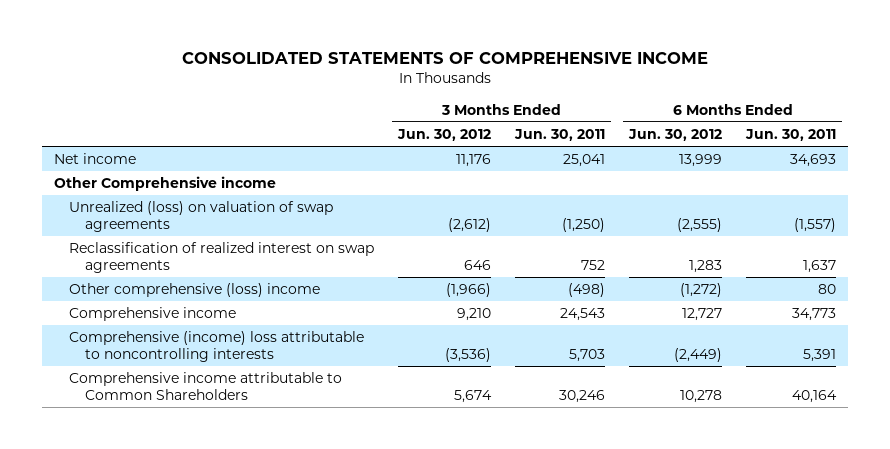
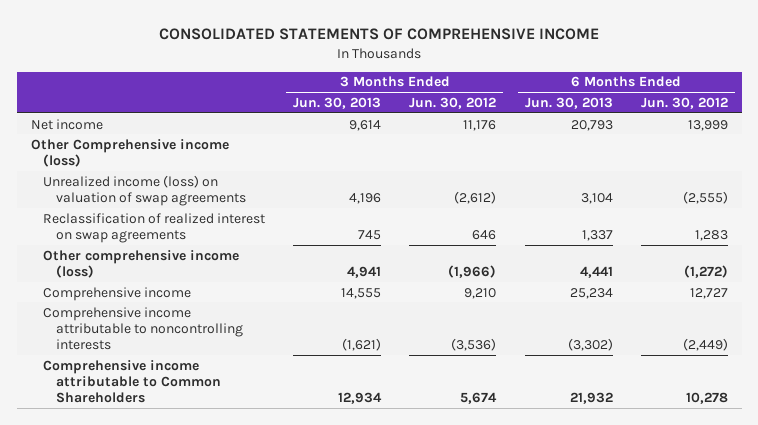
[514,129,606,142] Jun. 30, 2011 -> none
[745,129,837,142] Jun. 30, 2011 -> none
none -> [293,96,382,109] Jun. 30, 2013
none -> [524,96,613,109] Jun. 30, 2013
[53,176,276,192] Other Comprehensive income -> [30,138,229,168] Other Comprehensive income (loss)
[69,201,334,232] Unrealized (loss) on valuation of swap agreements -> [43,174,246,207] Unrealized income (loss) on valuation of swap agreements
[69,283,321,298] Other comprehensive (loss) income -> [43,249,240,279] Other comprehensive income (loss)
[69,331,365,362] Comprehensive (income) loss attributable to noncontrolling interests -> [43,306,243,351] Comprehensive income attributable to noncontrolling interests

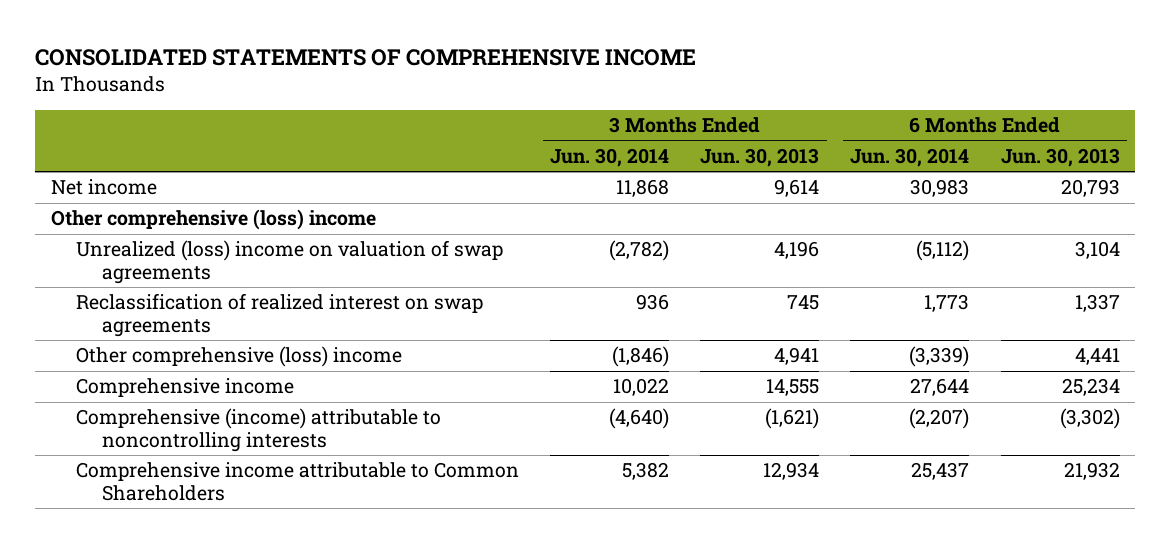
[409,96,497,109] Jun. 30, 2012 -> none
[640,96,728,109] Jun. 30, 2012 -> none
none -> [550,148,670,168] Jun. 30, 2014
none -> [850,148,970,168] Jun. 30, 2014
[30,138,229,168] Other Comprehensive income (loss) -> [50,209,376,231] Other comprehensive (loss) income
[43,174,246,207] Unrealized income (loss) on valuation of swap agreements -> [76,240,504,284] Unrealized (loss) income on valuation of swap agreements
[43,249,240,279] Other comprehensive income (loss) -> [76,346,403,368] Other comprehensive (loss) income
[43,306,243,351] Comprehensive income attributable to noncontrolling interests -> [76,408,442,452] Comprehensive (income) attributable to noncontrolling interests

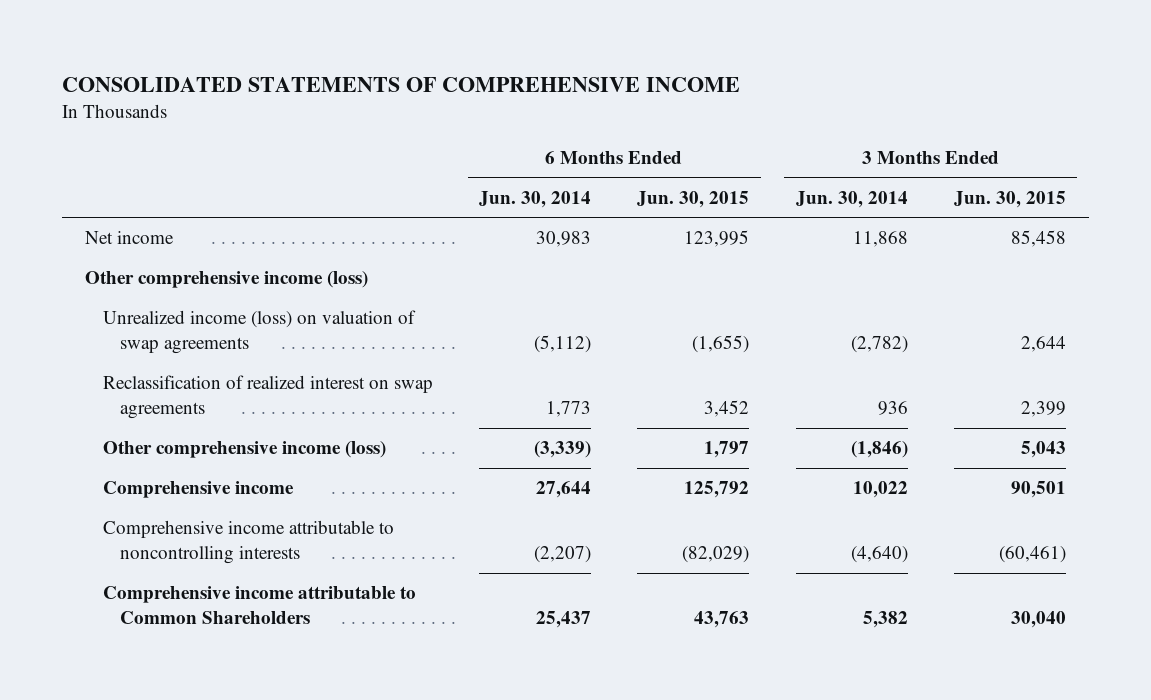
[700,148,820,168] Jun. 30, 2013 -> none
[1000,148,1120,168] Jun. 30, 2013 -> none
none -> [637,190,750,208] Jun. 30, 2015
none -> [953,190,1066,208] Jun. 30, 2015
[50,209,376,231] Other comprehensive (loss) income -> [85,271,369,289] Other comprehensive income (loss)
[76,240,504,284] Unrealized (loss) income on valuation of swap agreements -> [102,310,416,355] Unrealized income (loss) on valuation of swap agreements
[76,346,403,368] Other comprehensive (loss) income -> [102,441,386,459] Other comprehensive income (loss)
[76,408,442,452] Comprehensive (income) attributable to noncontrolling interests -> [102,520,394,565] Comprehensive income attributable to noncontrolling interests

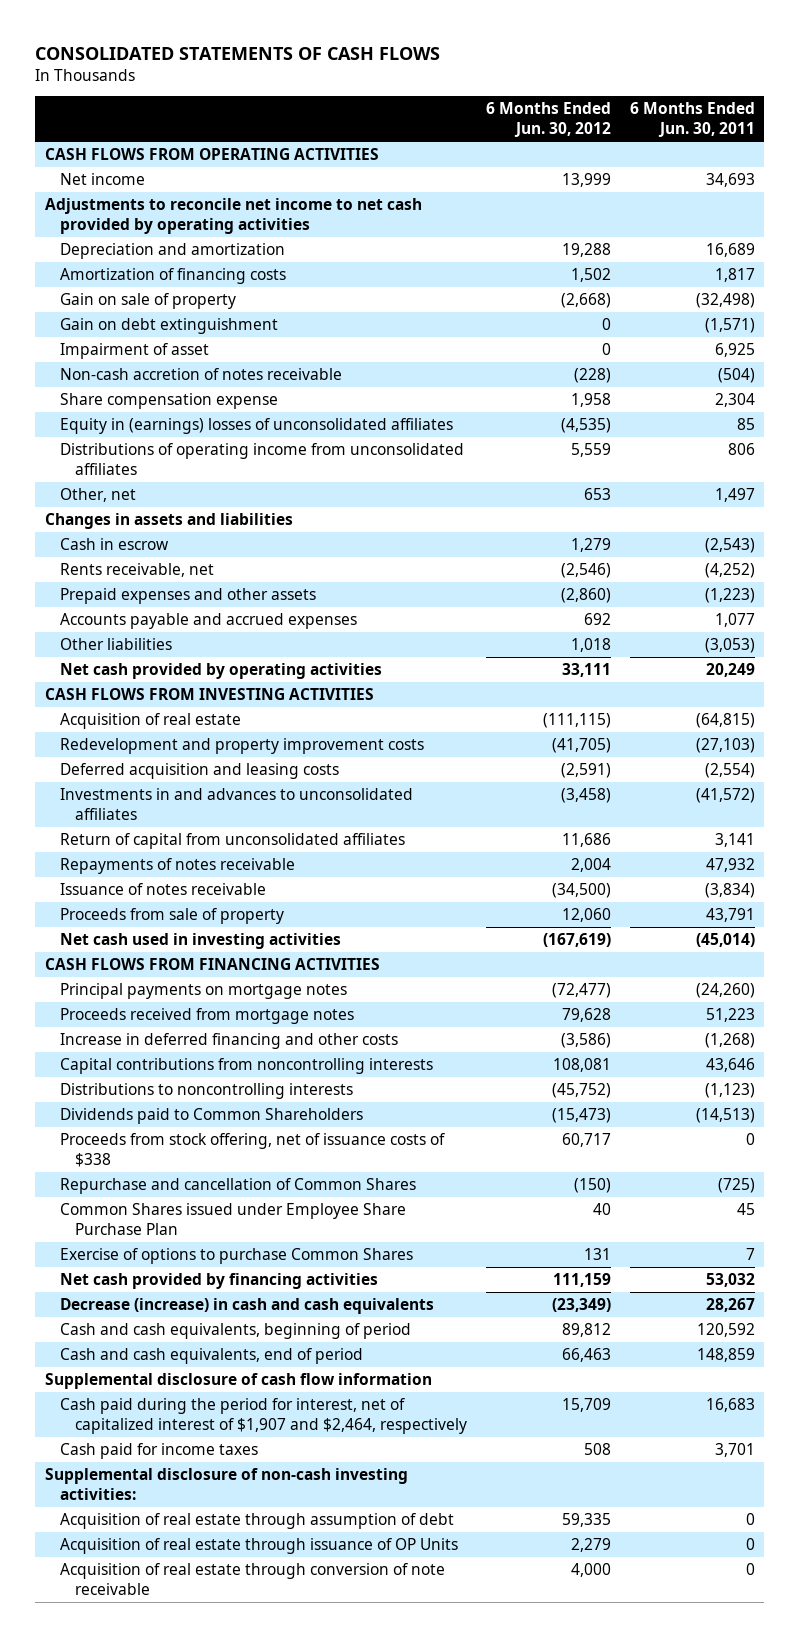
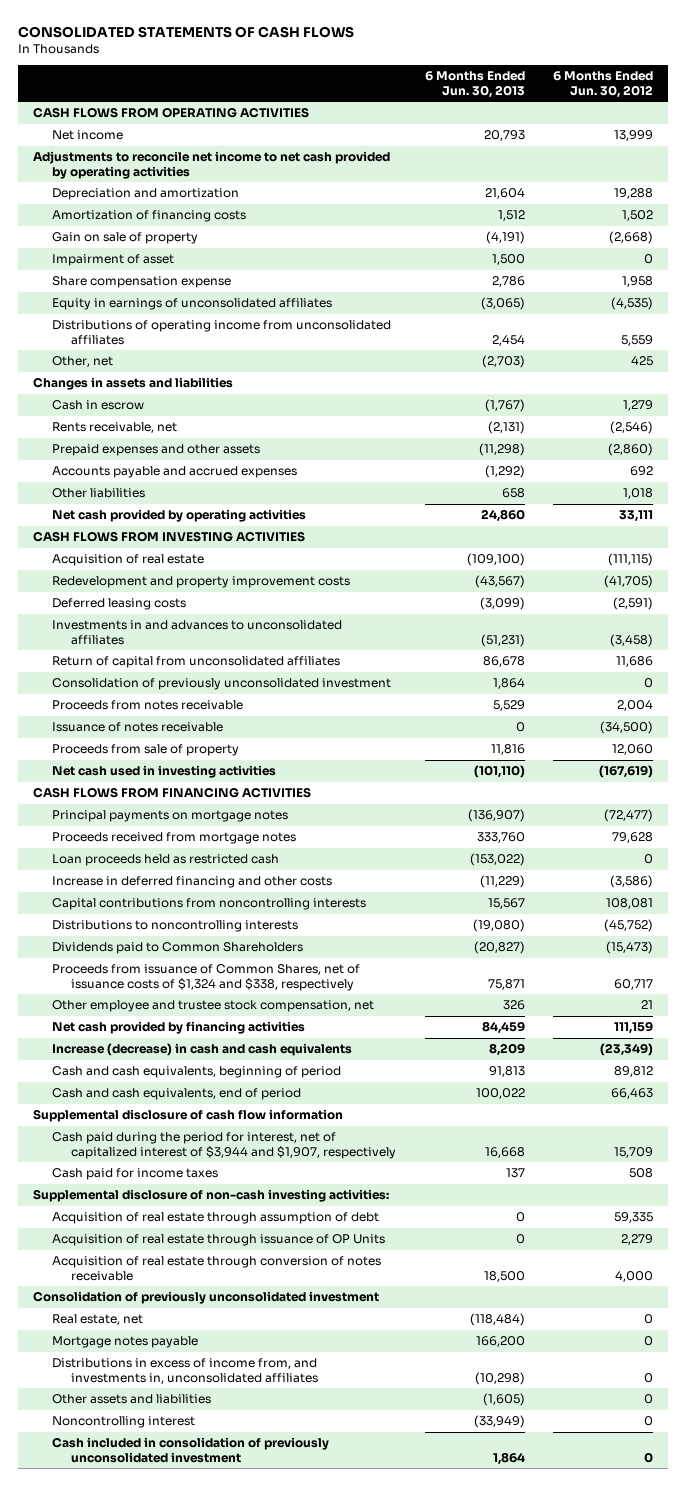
[630,102,756,137] 6 Months Ended Jun. 30, 2011 -> none
none -> [424,71,525,98] 6 Months Ended Jun. 30, 2013
[60,318,279,335] Gain on debt extinguishment -> none
[60,368,343,381] Non-cash accretion of notes receivable -> none
[60,418,454,435] Equity in (earnings) losses of unconsolidated affiliates -> [51,298,332,311] Equity in earnings of unconsolidated affiliates
[584,488,612,501] 653 -> [631,356,654,367] 425
[60,763,340,780] Deferred acquisition and leasing costs -> [51,598,186,611] Deferred leasing costs
none -> [51,678,391,691] Consolidation of previously unconsolidated investment
[60,858,296,875] Repayments of notes receivable -> [51,700,243,711] Proceeds from notes receivable
none -> [51,854,279,867] Loan proceeds held as restricted cash
[60,1178,417,1195] Repurchase and cancellation of Common Shares -> none
[60,1203,407,1235] Common Shares issued under Employee Share Purchase Plan -> none
[60,1248,414,1265] Exercise of options to purchase Common Shares -> none
[60,1133,446,1167] Proceeds from stock offering, net of issuance costs of $338 -> [51,964,360,991] Proceeds from issuance of Common Shares, net of issuance costs of $1,324 and $338, respectively
none -> [51,1000,374,1013] Other employee and trustee stock compensation, net
[60,1298,435,1315] Decrease (increase) in cash and cash equivalents -> [51,1043,352,1057] Increase (decrease) in cash and cash equivalents
[60,1398,468,1434] Cash paid during the period for interest, net of capitalized interest of $1,907 and $2,464, respectively -> [51,1132,396,1159] Cash paid during the period for interest, net of capitalized interest of $3,944 and $1,907, respectively
[60,1563,446,1595] Acquisition of real estate through conversion of note receivable -> [51,1256,381,1281] Acquisition of real estate through conversion of notes receivable
none -> [32,1291,379,1305] Consolidation of previously unconsolidated investment
none -> [51,1314,143,1326] Real estate, net
none -> [51,1336,198,1349] Mortgage notes payable
none -> [51,1358,318,1384] Distributions in excess of income from, and investments in, unconsolidated affiliates
none -> [51,1394,211,1405] Other assets and liabilities
none -> [51,1416,195,1429] Noncontrolling interest
none -> [51,1437,329,1463] Cash included in consolidation of previously unconsolidated investment

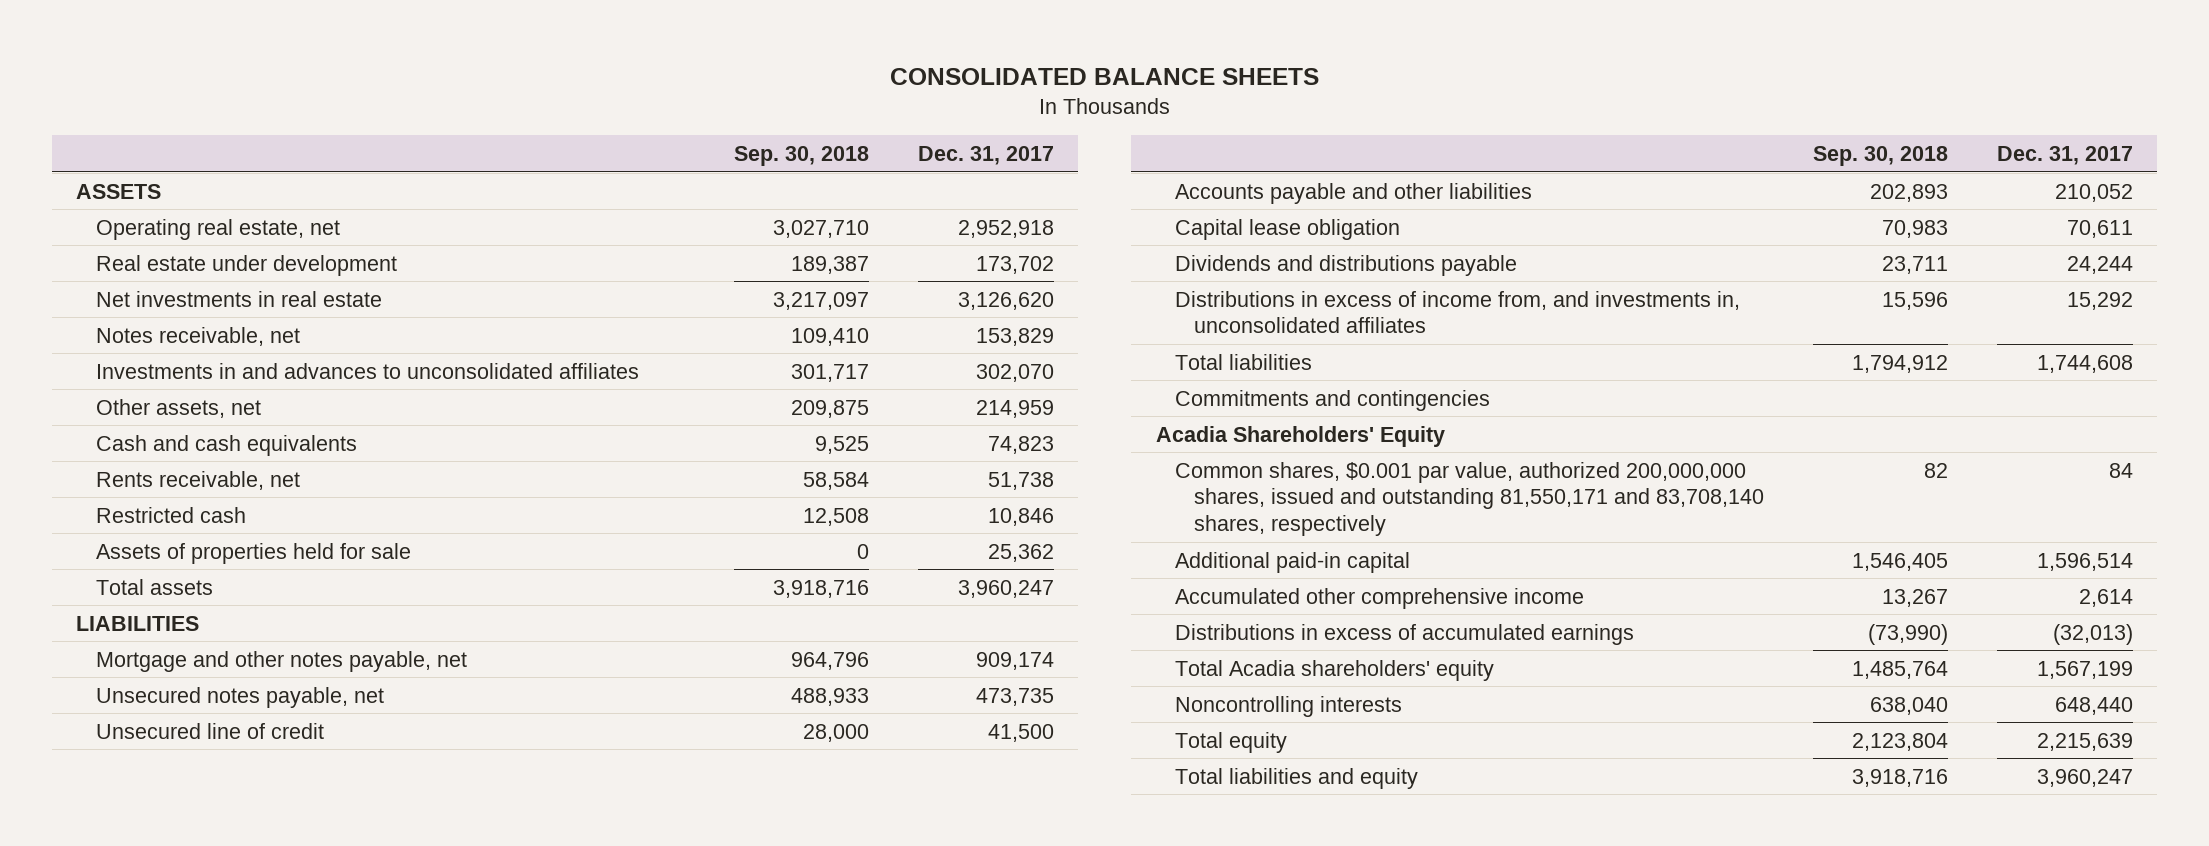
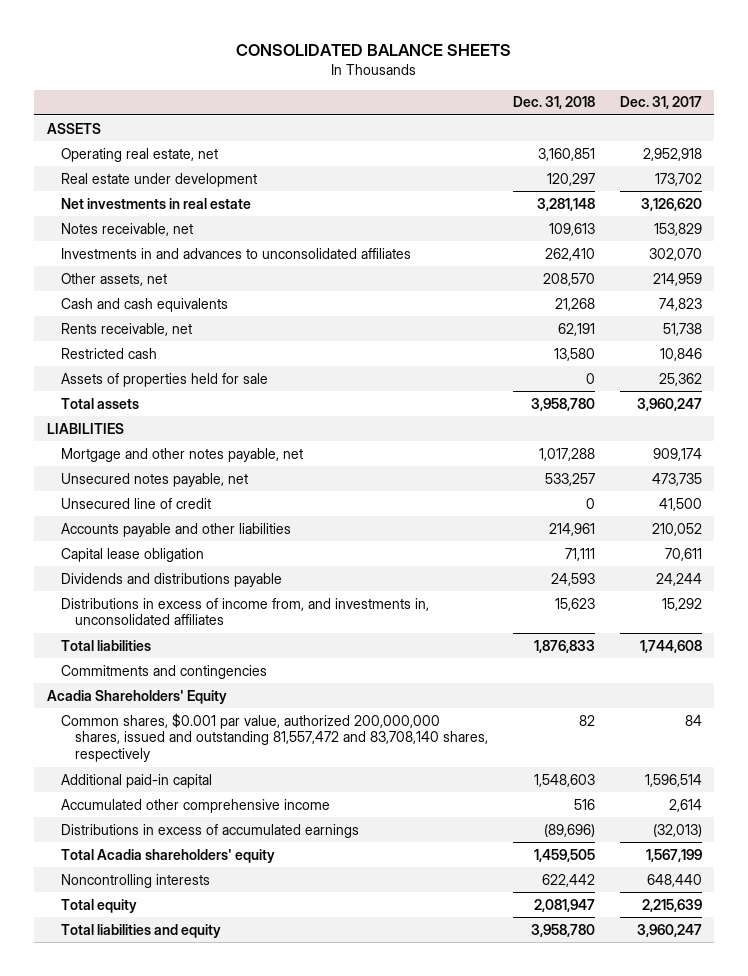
[733,145,869,166] Sep. 30, 2018 -> none
none -> [512,96,595,110] Dec. 31, 2018
[1174,461,1765,536] Common shares, $0.001 par value, authorized 200,000,000 shares, issued and outstanding 81,550,171 and 83,708,140 shares, respectively -> [60,712,489,763] Common shares, $0.001 par value, authorized 200,000,000 shares, issued and outstanding 81,557,472 and 83,708,140 shares, respectively

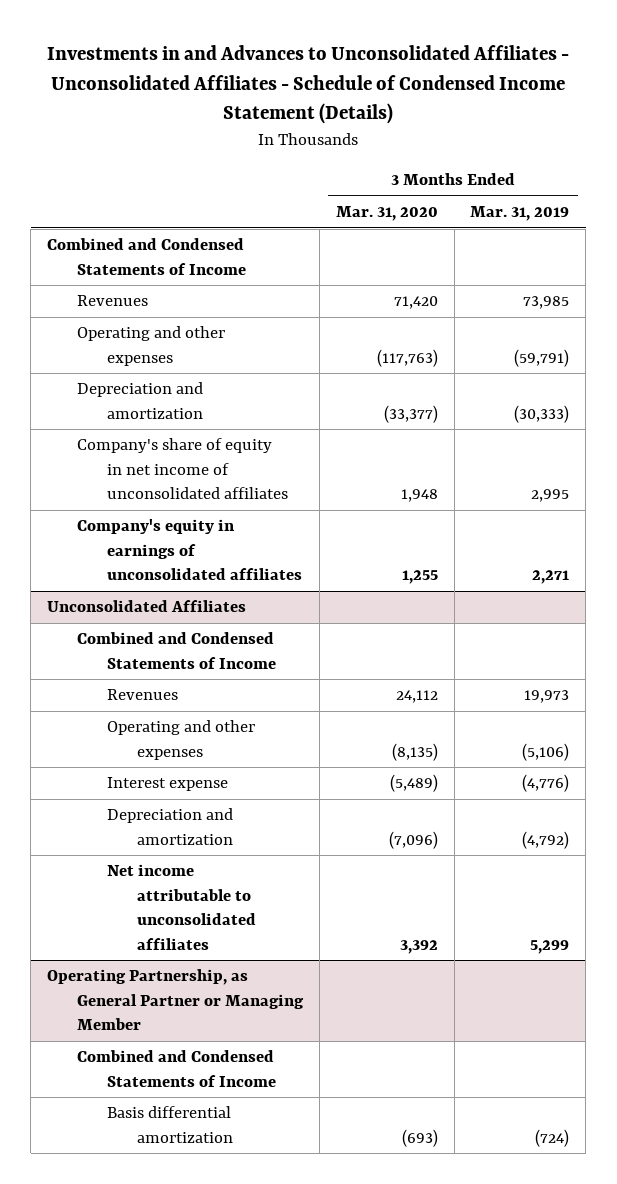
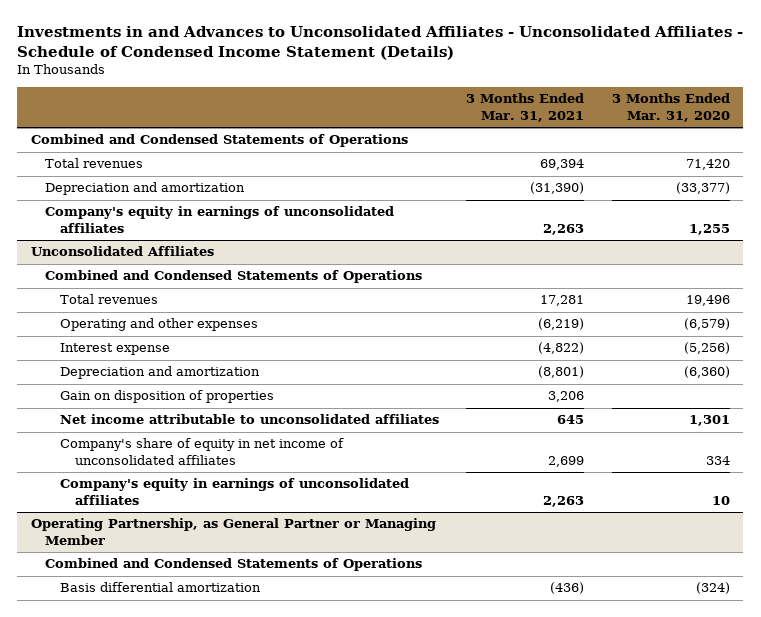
[470,206,570,222] Mar. 31, 2019 -> none
none -> [466,93,585,123] 3 Months Ended Mar. 31, 2021
[77,326,226,366] Operating and other expenses -> none
[47,238,247,275] Combined and Condensed Statements of Income -> [30,134,408,148] Combined and Condensed Statements of Operations
[77,295,149,307] Revenues -> [45,158,144,169] Total revenues
[77,438,288,500] Company's share of equity in net income of unconsolidated affiliates -> none
[77,632,276,669] Combined and Condensed Statements of Income -> [45,270,423,284] Combined and Condensed Statements of Operations
[106,689,178,701] Revenues -> [60,294,159,305] Total revenues
[395,690,438,704] 24,112 -> [685,295,730,307] 19,496
[391,742,438,761] (8,135) -> [683,318,730,331] (6,579)
[389,774,438,793] (5,489) -> [683,342,730,355] (5,256)
[388,830,438,849] (7,096) -> [683,366,730,379] (6,360)
none -> [60,390,275,404] Gain on disposition of properties
[399,939,438,954] 3,392 -> [688,415,730,427] 1,301
none -> [60,438,345,466] Company's share of equity in net income of unconsolidated affiliates
none -> [60,478,410,506] Company's equity in earnings of unconsolidated affiliates
[77,1050,276,1087] Combined and Condensed Statements of Income -> [45,558,423,572] Combined and Condensed Statements of Operations
[401,1128,438,1147] (693) -> [695,582,730,595] (324)

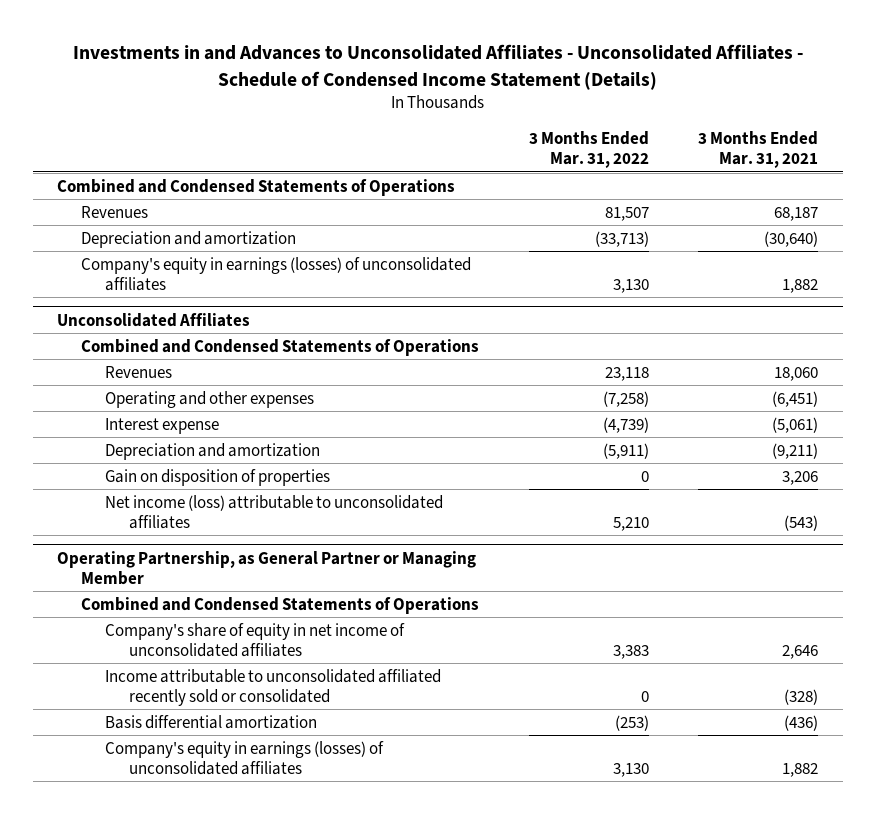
[611,93,730,123] 3 Months Ended Mar. 31, 2020 -> none
none -> [528,131,649,169] 3 Months Ended Mar. 31, 2022
[45,158,144,169] Total revenues -> [81,205,149,218] Revenues
[540,159,585,171] 69,394 -> [774,206,819,221] 68,187
[530,182,585,195] (31,390) -> [764,230,819,247] (30,640)
[45,206,395,234] Company's equity in earnings of unconsolidated affiliates -> [81,256,472,291] Company's equity in earnings (losses) of unconsolidated affiliates
[543,224,585,236] 2,263 -> [782,278,819,293] 1,882
[60,294,159,305] Total revenues -> [105,365,173,378] Revenues
[540,295,585,307] 17,281 -> [774,366,819,381] 18,060
[538,318,585,331] (6,219) -> [772,390,819,407] (6,451)
[538,342,585,355] (4,822) -> [772,416,819,433] (5,061)
[538,366,585,379] (8,801) -> [772,442,819,459] (9,211)
[60,438,345,466] Company's share of equity in net income of unconsolidated affiliates -> none
[60,478,410,506] Company's equity in earnings of unconsolidated affiliates -> none
[60,414,440,425] Net income attributable to unconsolidated affiliates -> [105,494,444,529] Net income (loss) attributable to unconsolidated affiliates
[557,415,585,425] 645 -> [784,514,819,531] (543)
none -> [105,622,406,657] Company's share of equity in net income of unconsolidated affiliates
none -> [105,668,442,706] Income attributable to unconsolidated affiliated recently sold or consolidated
none -> [105,740,385,775] Company's equity in earnings (losses) of unconsolidated affiliates

